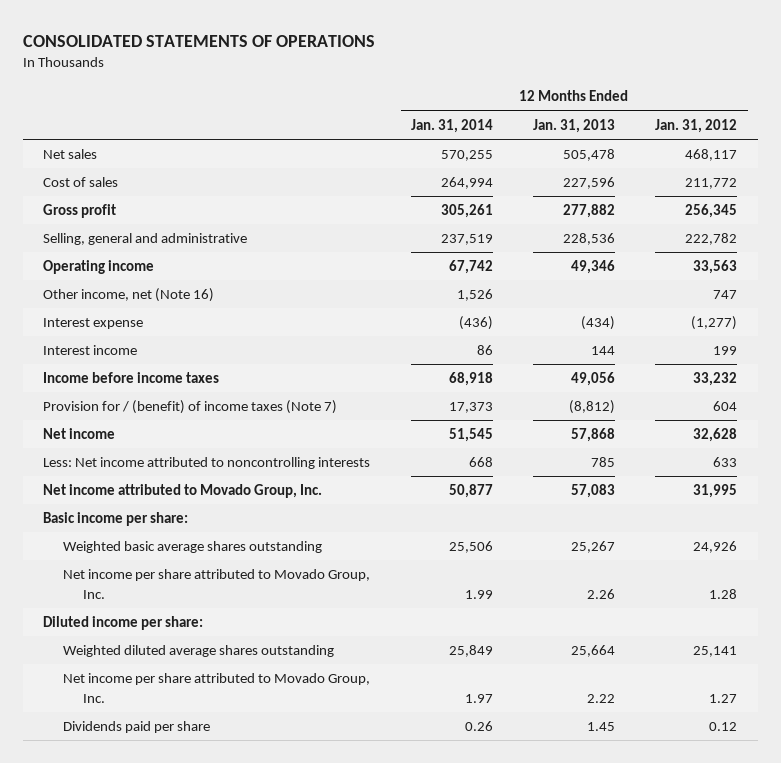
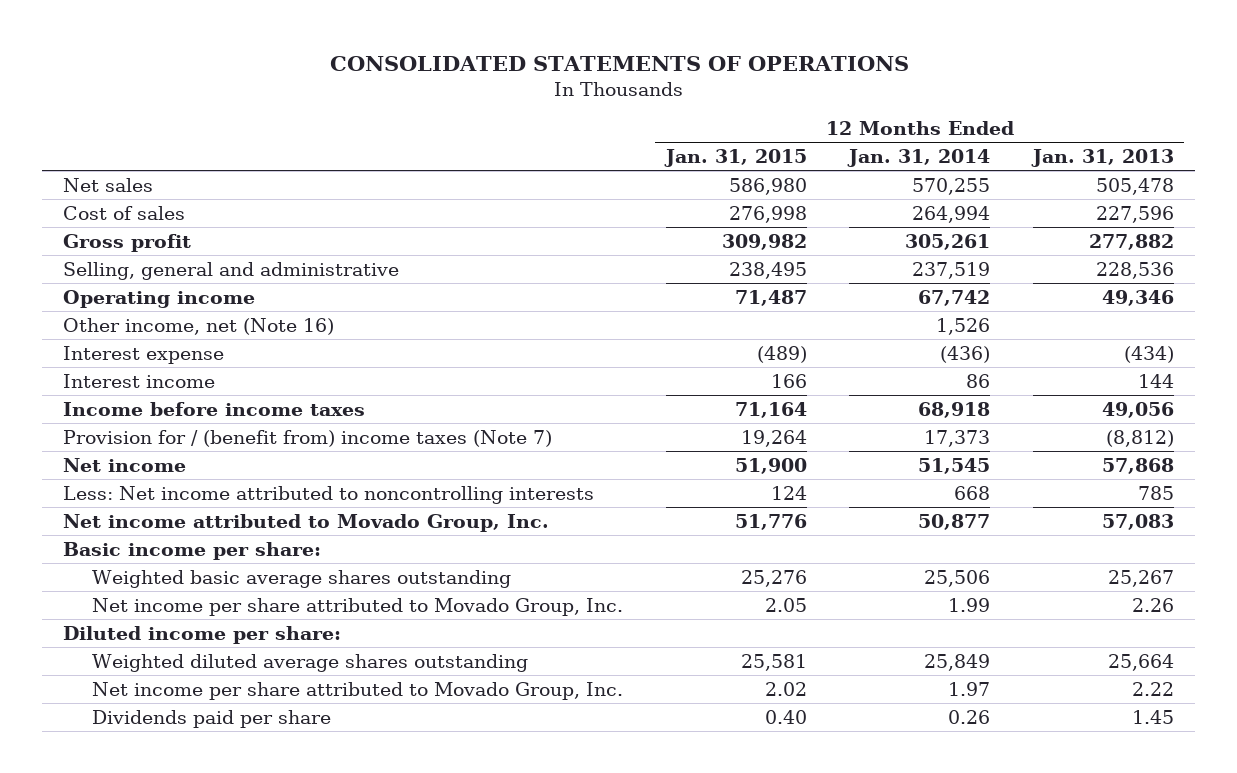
[655,118,738,133] Jan. 31, 2012 -> none
none -> [663,149,807,168] Jan. 31, 2015
[43,400,338,415] Provision for / (benefit) of income taxes (Note 7) -> [63,429,553,447] Provision for / (benefit from) income taxes (Note 7)

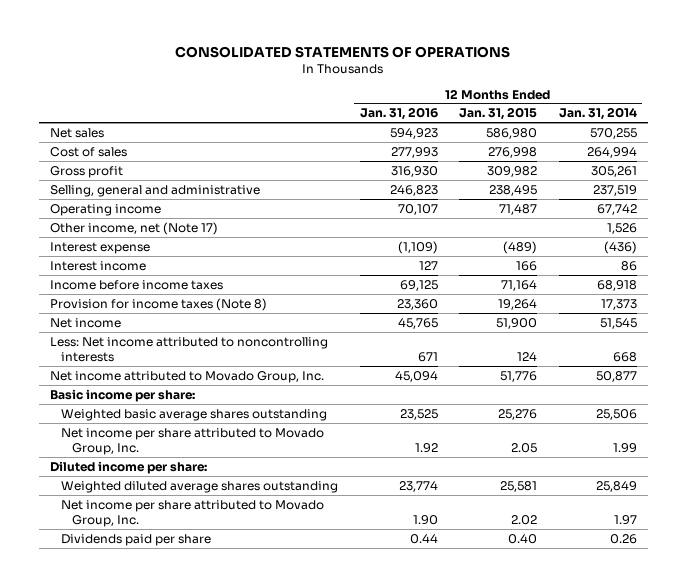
[1030,149,1174,168] Jan. 31, 2013 -> none
none -> [359,107,438,121] Jan. 31, 2016
[63,317,335,335] Other income, net (Note 16) -> [49,221,218,235] Other income, net (Note 17)
[63,429,553,447] Provision for / (benefit from) income taxes (Note 7) -> [49,297,267,311] Provision for income taxes (Note 8)

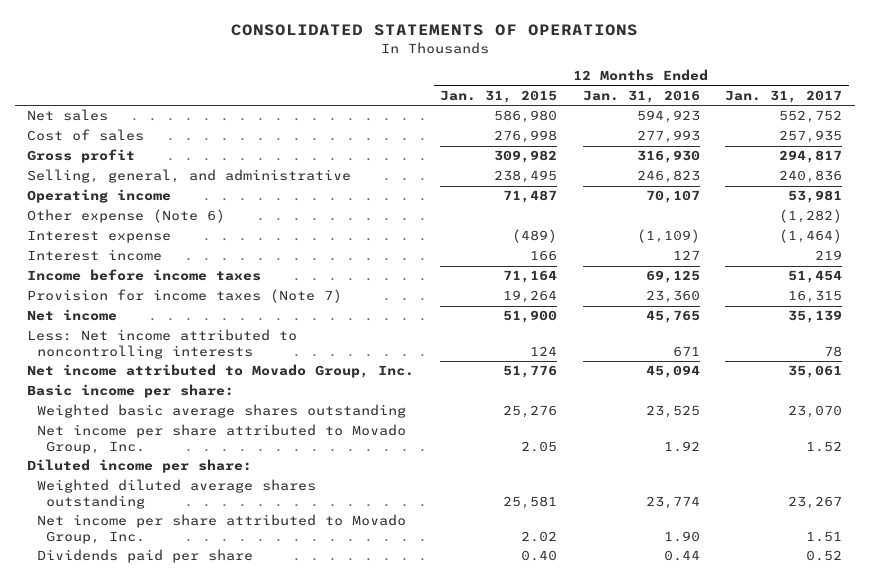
[558,107,637,121] Jan. 31, 2014 -> none
none -> [725,89,843,103] Jan. 31, 2017
[49,184,260,197] Selling, general and administrative -> [27,169,352,184] Selling, general, and administrative
[49,221,218,235] Other income, net (Note 17) -> none
none -> [27,209,226,224] Other expense (Note 6)
[49,297,267,311] Provision for income taxes (Note 8) -> [27,289,343,304] Provision for income taxes (Note 7)

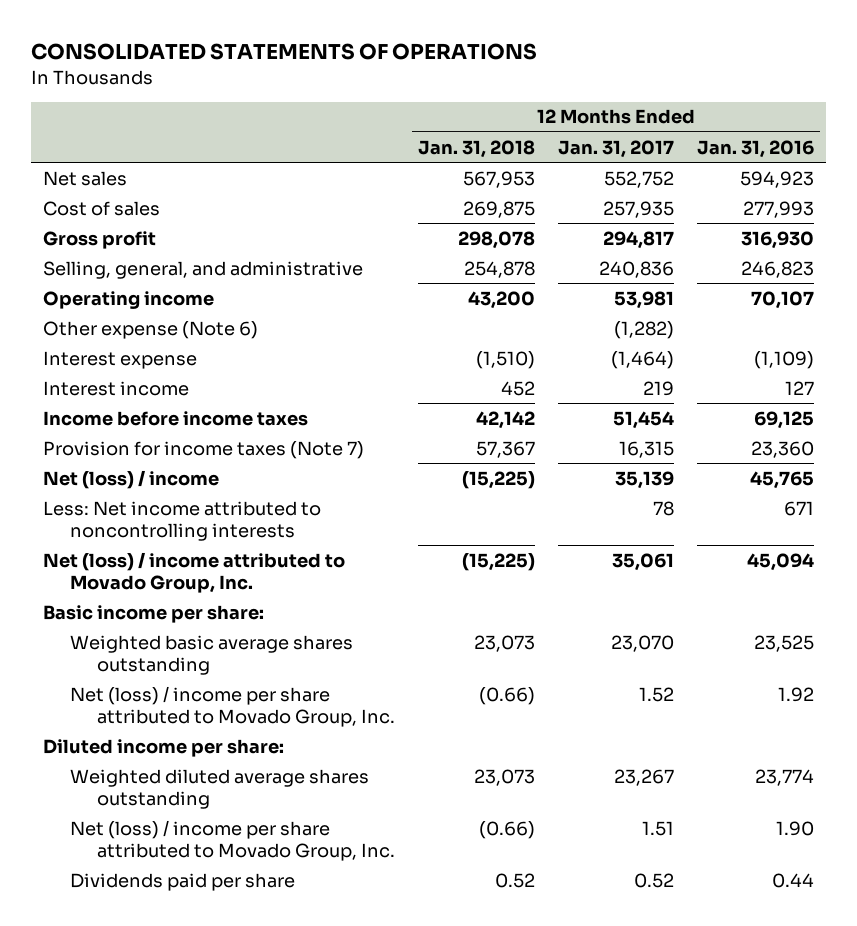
[440,89,558,103] Jan. 31, 2015 -> none
none -> [418,139,536,158] Jan. 31, 2018
[27,309,118,322] Net income -> [42,469,219,489] Net (loss) / income
[27,364,415,379] Net income attributed to Movado Group, Inc. -> [42,551,345,593] Net (loss) / income attributed to Movado Group, Inc.
[36,424,406,455] Net income per share attributed to Movado Group, Inc. -> [69,685,396,727] Net (loss) / income per share attributed to Movado Group, Inc.
[36,514,406,545] Net income per share attributed to Movado Group, Inc. -> [69,819,396,861] Net (loss) / income per share attributed to Movado Group, Inc.

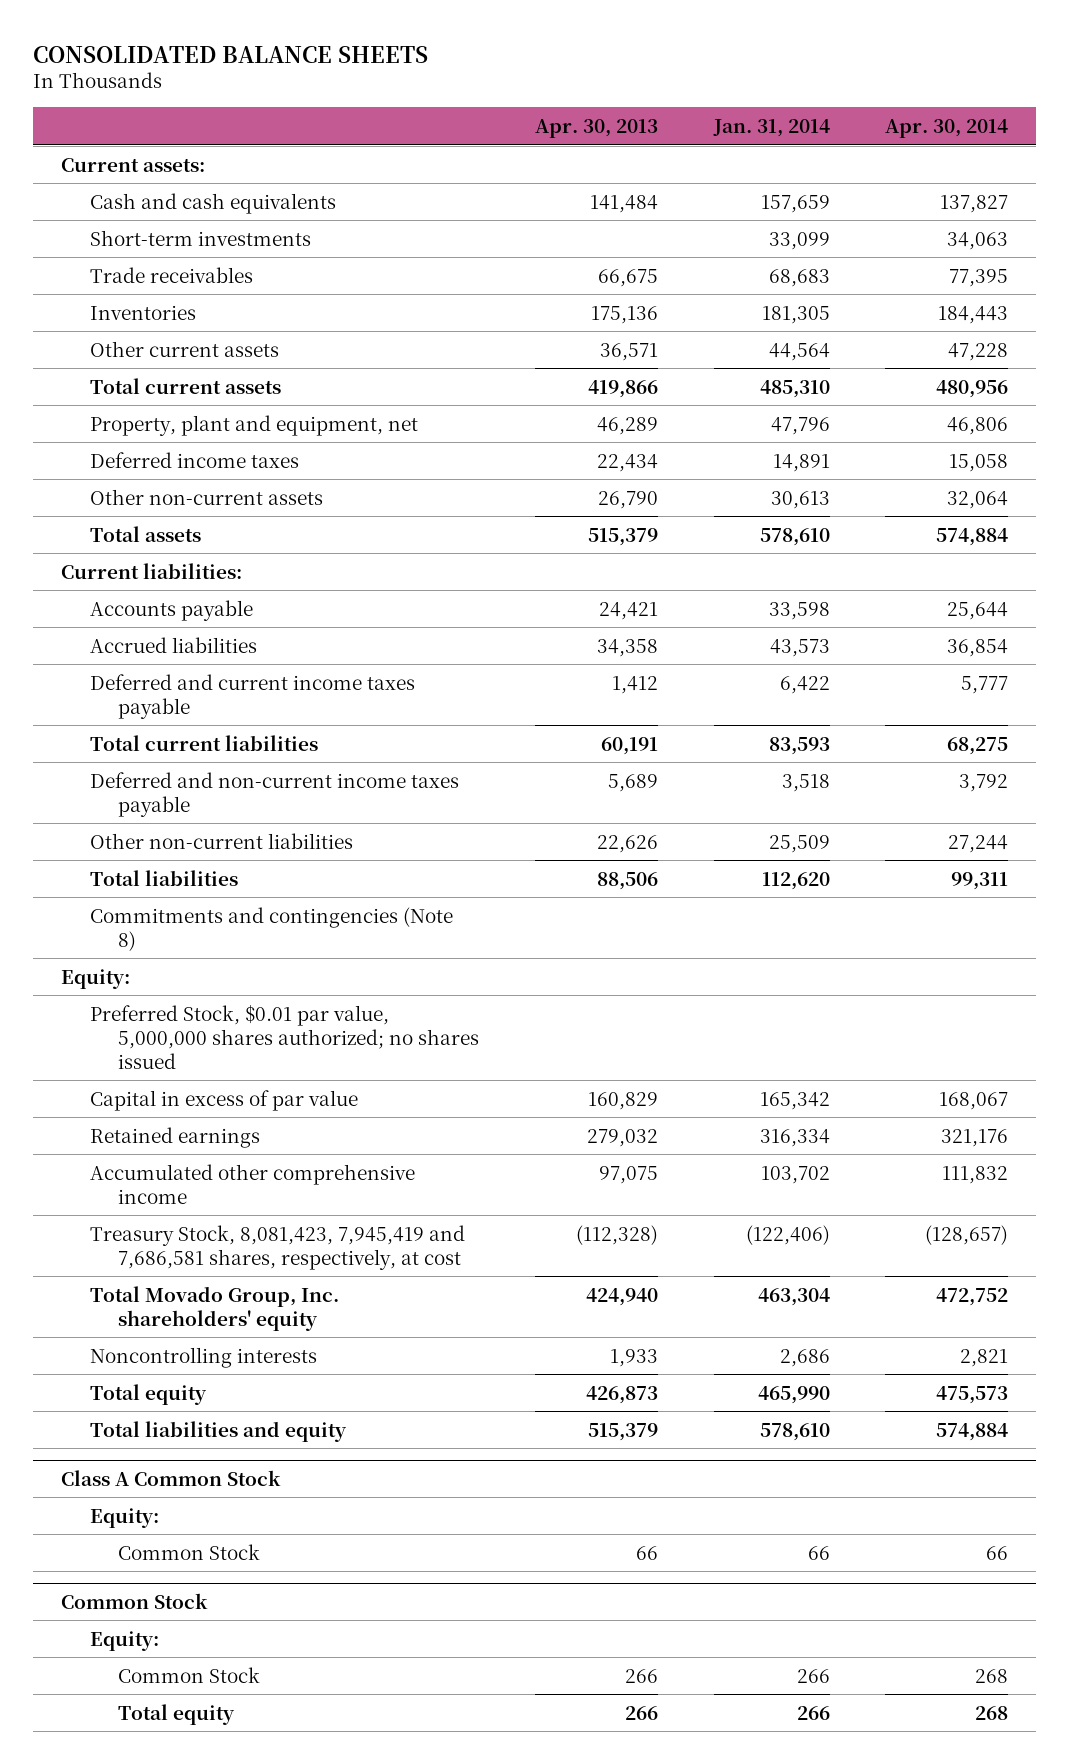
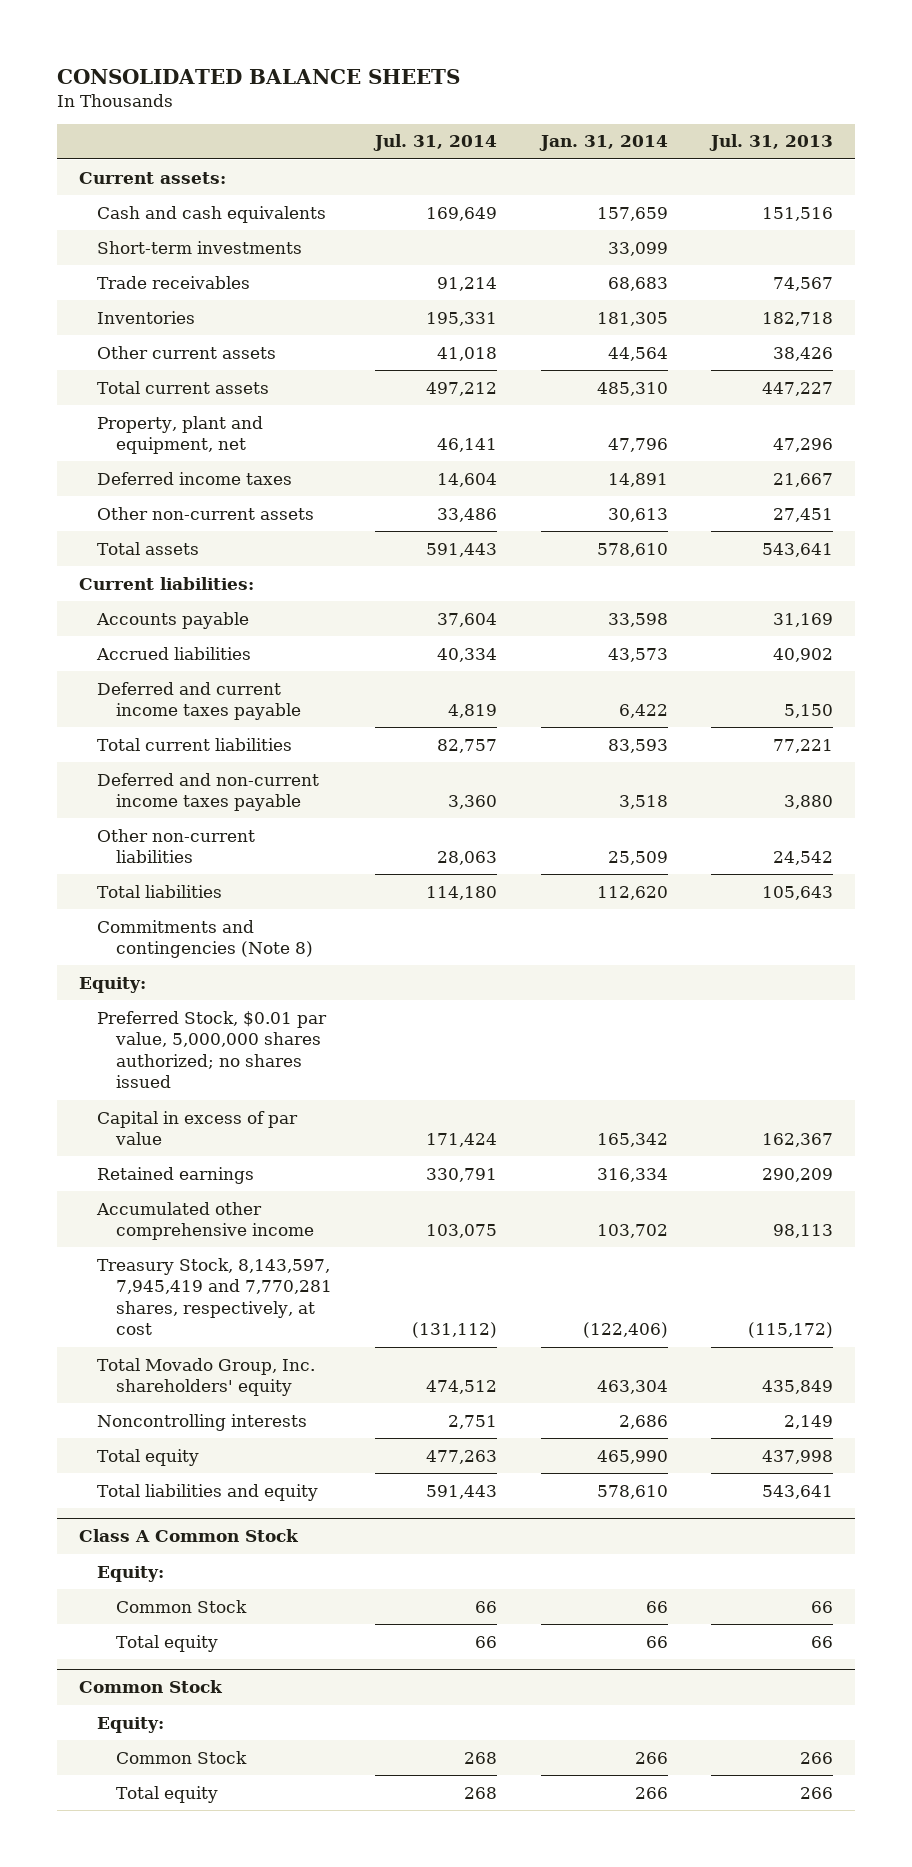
[535,118,659,138] Apr. 30, 2013 -> none
[885,118,1009,138] Apr. 30, 2014 -> none
none -> [373,134,498,152] Jul. 31, 2014
none -> [708,134,833,152] Jul. 31, 2013
[89,1224,465,1270] Treasury Stock, 8,081,423, 7,945,419 and 7,686,581 shares, respectively, at cost -> [97,1257,332,1336] Treasury Stock, 8,143,597, 7,945,419 and 7,770,281 shares, respectively, at cost
none -> [115,1634,218,1652] Total equity

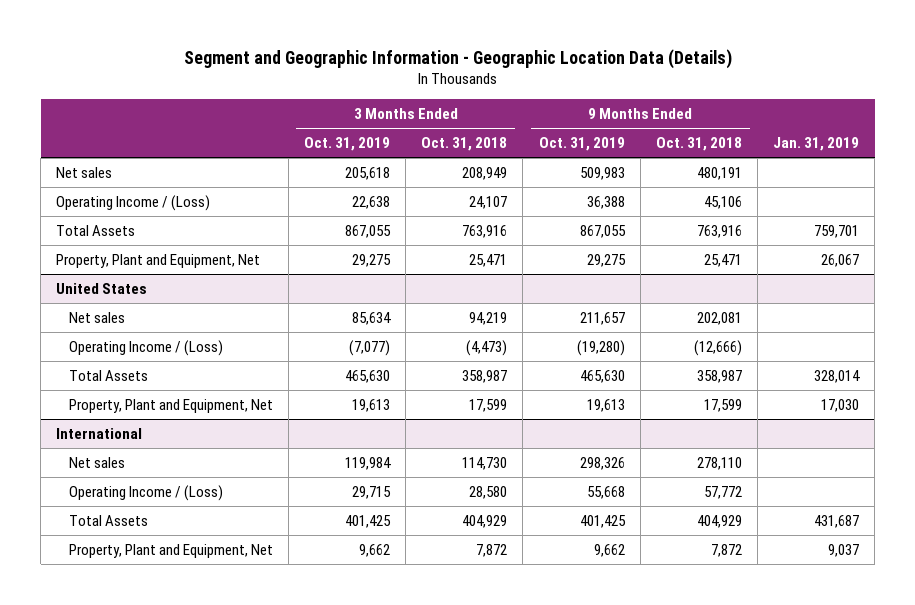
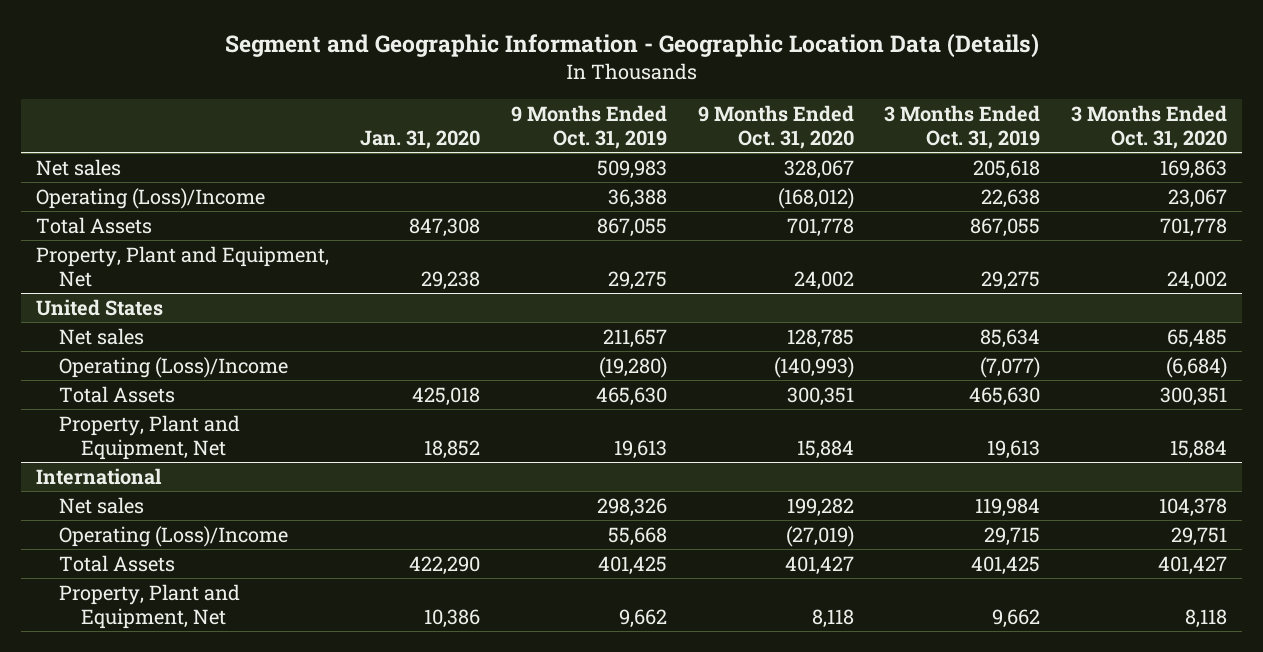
[421,137,508,152] Oct. 31, 2018 -> none
[655,137,742,152] Oct. 31, 2018 -> none
[772,137,859,152] Jan. 31, 2019 -> none
none -> [360,129,481,149] Jan. 31, 2020
none -> [697,104,854,149] 9 Months Ended Oct. 31, 2020
none -> [1070,104,1227,149] 3 Months Ended Oct. 31, 2020
[56,194,211,211] Operating Income / (Loss) -> [36,187,266,209] Operating (Loss)/Income
[68,339,223,356] Operating Income / (Loss) -> [58,356,288,378] Operating (Loss)/Income
[68,484,223,501] Operating Income / (Loss) -> [58,525,288,547] Operating (Loss)/Income

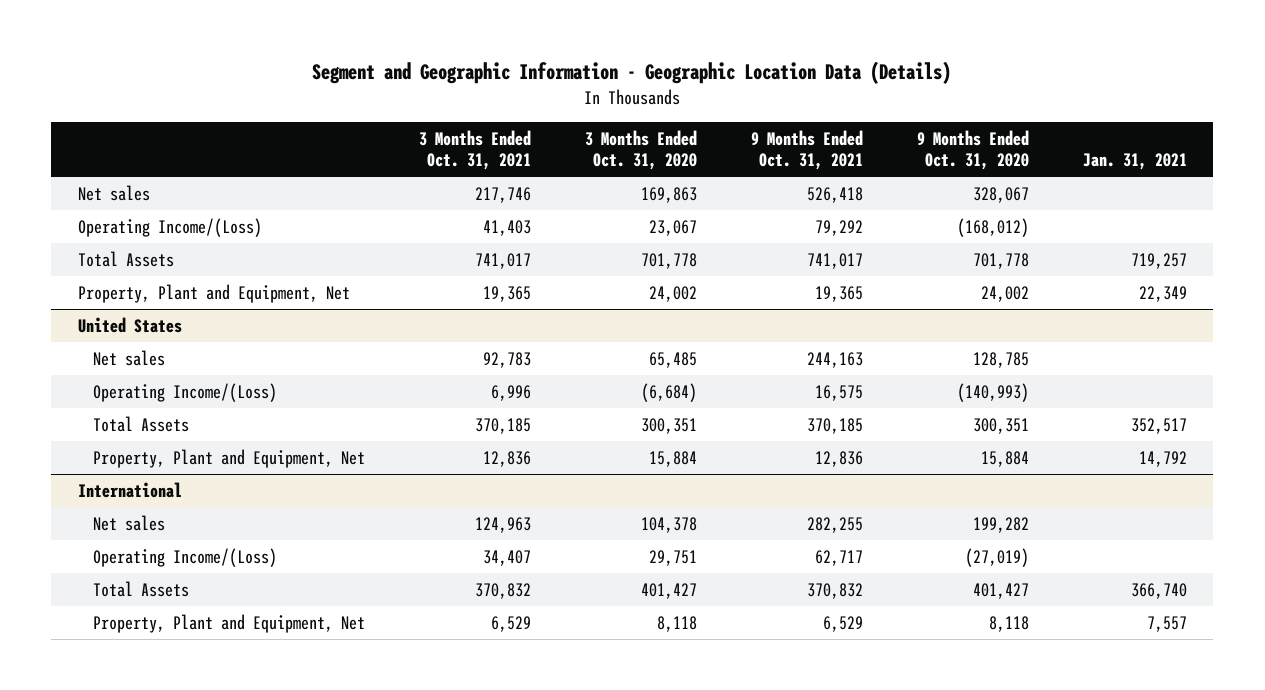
[360,129,481,149] Jan. 31, 2020 -> none
[510,104,667,149] 9 Months Ended Oct. 31, 2019 -> none
[884,104,1041,149] 3 Months Ended Oct. 31, 2019 -> none
none -> [418,130,531,171] 3 Months Ended Oct. 31, 2021
none -> [750,130,863,171] 9 Months Ended Oct. 31, 2021
none -> [1082,153,1187,171] Jan. 31, 2021
[36,187,266,209] Operating (Loss)/Income -> [78,217,263,237] Operating Income/(Loss)
[58,356,288,378] Operating (Loss)/Income -> [93,382,278,402] Operating Income/(Loss)
[58,525,288,547] Operating (Loss)/Income -> [93,547,278,567] Operating Income/(Loss)

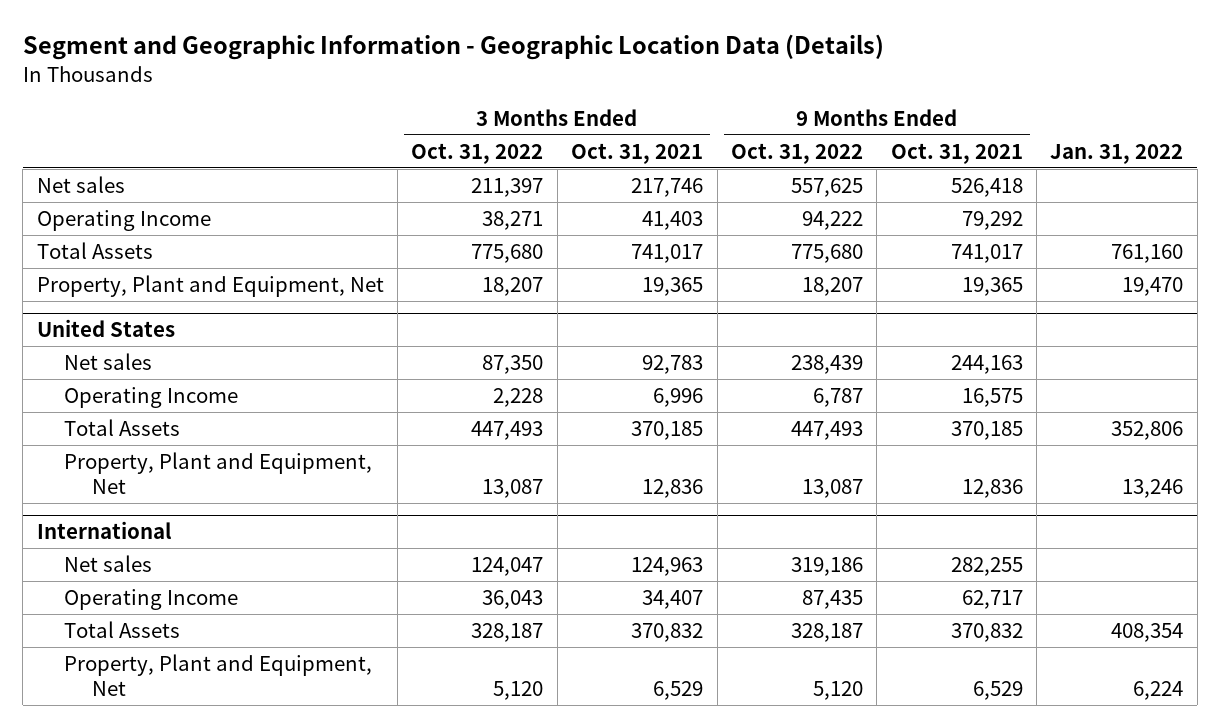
[584,130,697,171] 3 Months Ended Oct. 31, 2020 -> none
[916,130,1029,171] 9 Months Ended Oct. 31, 2020 -> none
[1082,153,1187,171] Jan. 31, 2021 -> none
none -> [411,142,544,164] Oct. 31, 2022
none -> [730,142,863,164] Oct. 31, 2022
none -> [1050,143,1184,164] Jan. 31, 2022
[78,217,263,237] Operating Income/(Loss) -> [36,209,211,231] Operating Income
[93,382,278,402] Operating Income/(Loss) -> [64,386,239,408] Operating Income
[93,547,278,567] Operating Income/(Loss) -> [64,588,239,610] Operating Income

